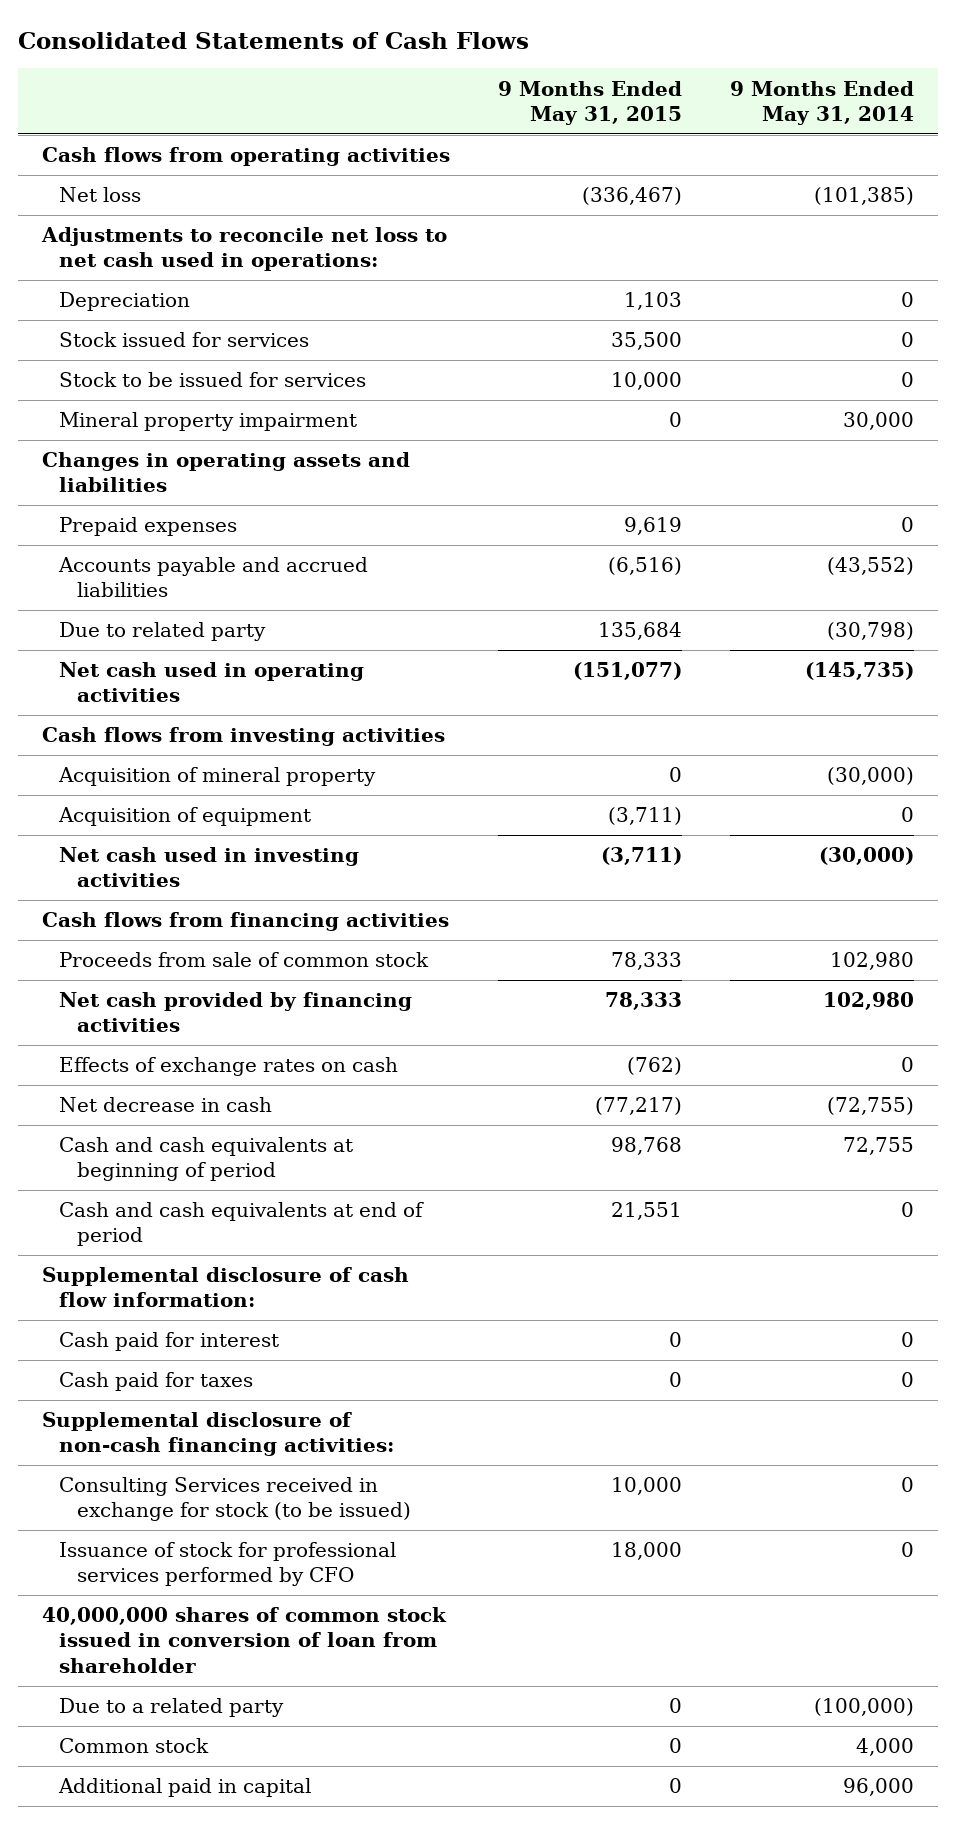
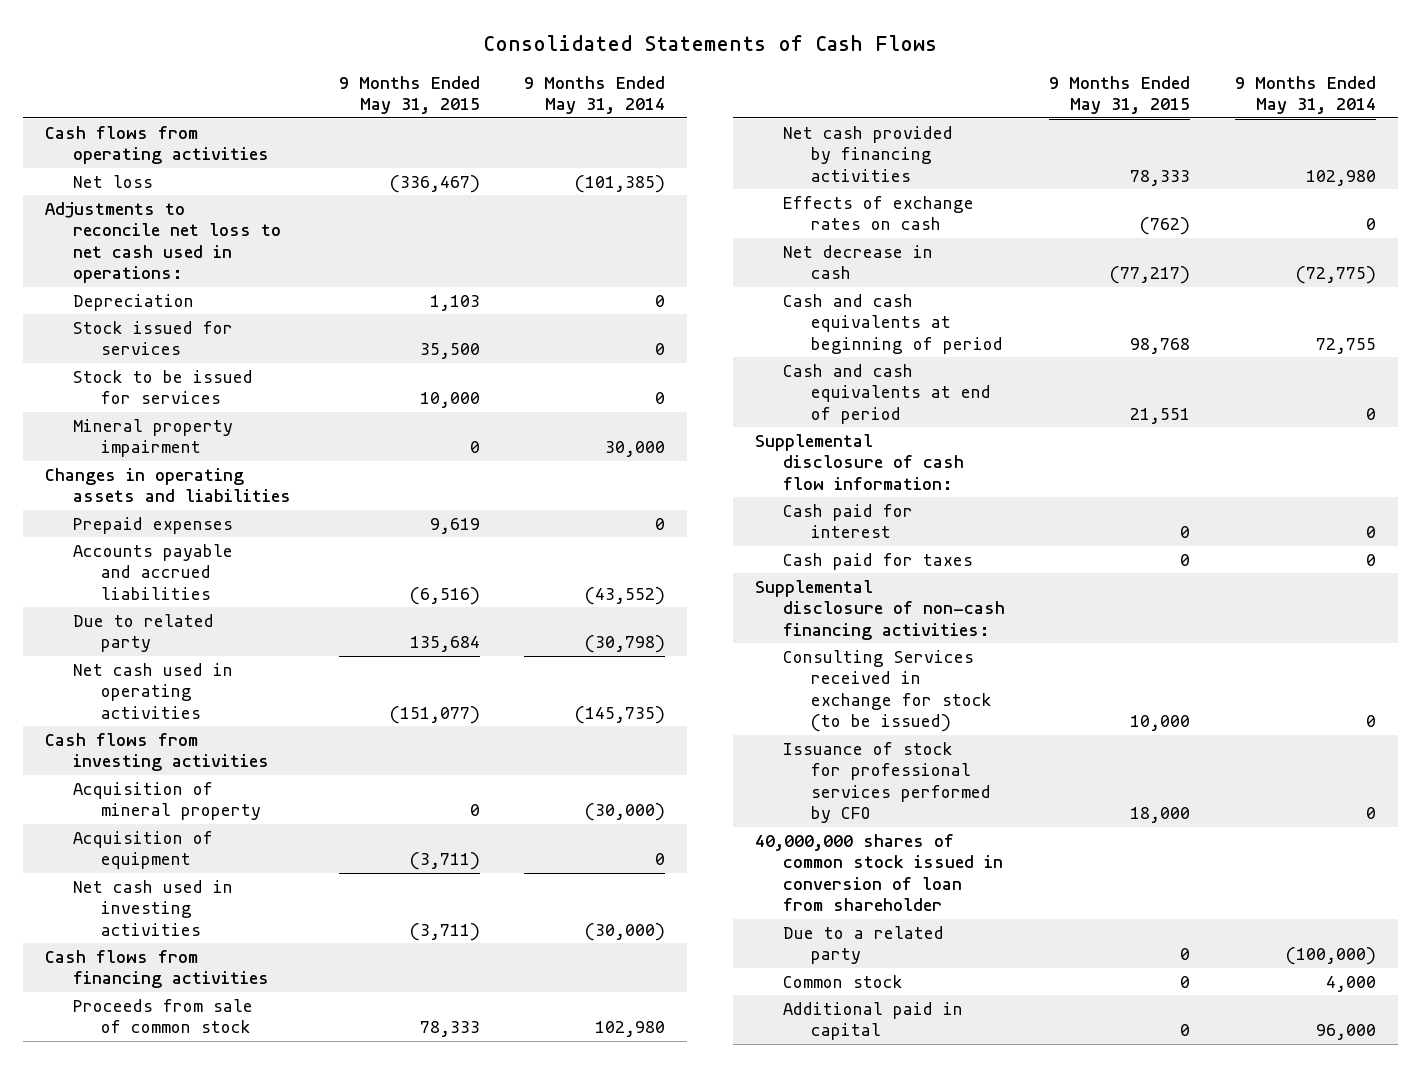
[826,1097,914,1116] (72,755) -> [1295,266,1376,285] (72,775)

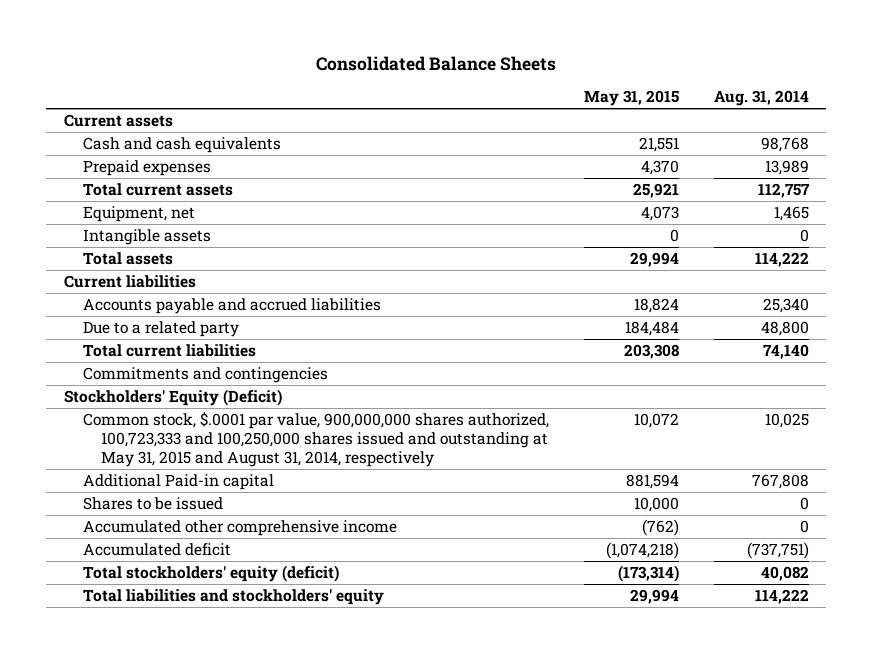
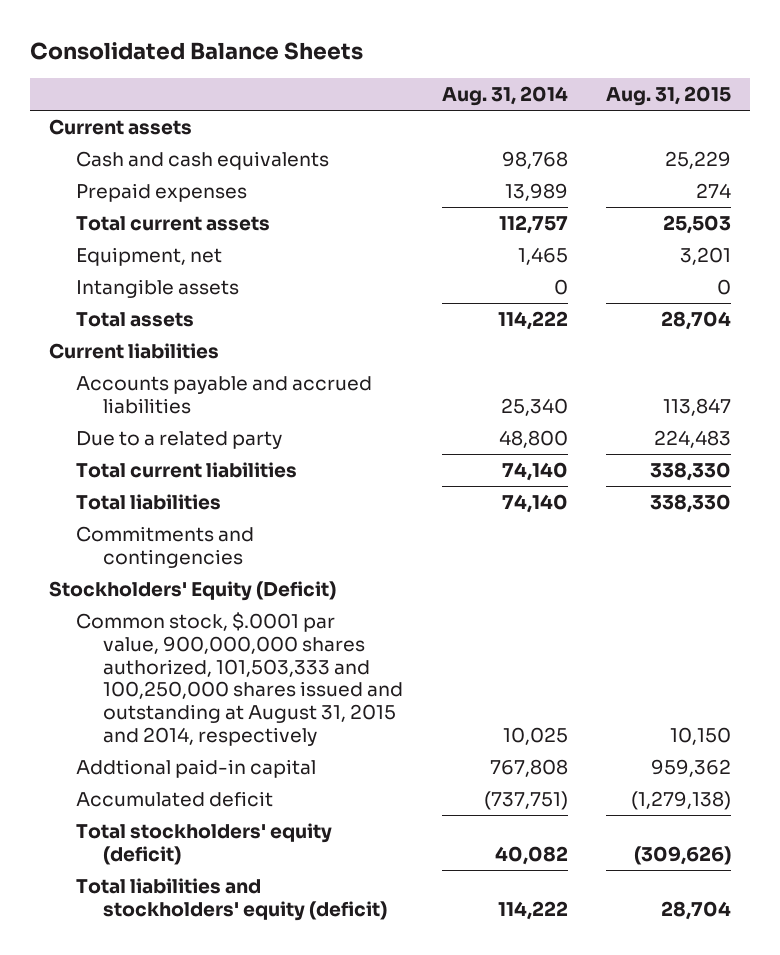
[583,90,679,107] May 31, 2015 -> none
none -> [605,86,731,107] Aug. 31, 2015
none -> [76,493,222,510] Total liabilities
[82,496,223,510] Shares to be issued -> none
[82,519,397,536] Accumulated other comprehensive income -> none
[82,411,549,468] Common stock, $.0001 par value, 900,000,000 shares authorized, 100,723,333 and 100,250,000 shares issued and outstanding at May 31, 2015 and August 31, 2014, respectively -> [76,611,404,747] Common stock, $.0001 par value, 900,000,000 shares authorized, 101,503,333 and 100,250,000 shares issued and outstanding at August 31, 2015 and 2014, respectively
[82,473,274,490] Additional Paid-in capital -> [76,758,317,778] Addtional paid-in capital
[82,588,384,605] Total liabilities and stockholders' equity -> [76,877,388,921] Total liabilities and stockholders' equity (deficit)

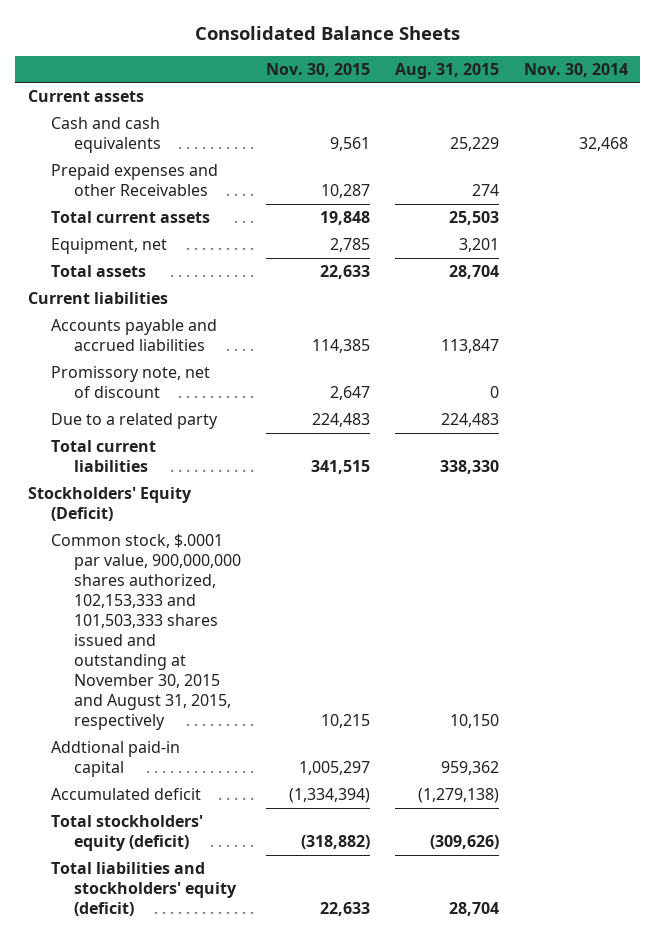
[441,86,568,107] Aug. 31, 2014 -> none
none -> [265,62,370,77] Nov. 30, 2015
none -> [523,62,628,77] Nov. 30, 2014
[76,182,248,202] Prepaid expenses -> [50,164,218,197] Prepaid expenses and other Receivables
[76,278,240,298] Intangible assets -> none
none -> [50,366,210,399] Promissory note, net of discount
[76,493,222,510] Total liabilities -> none
[76,525,255,568] Commitments and contingencies -> none
[76,611,404,747] Common stock, $.0001 par value, 900,000,000 shares authorized, 101,503,333 and 100,250,000 shares issued and outstanding at August 31, 2015 and 2014, respectively -> [50,534,242,730] Common stock, $.0001 par value, 900,000,000 shares authorized, 102,153,333 and 101,503,333 shares issued and outstanding at November 30, 2015 and August 31, 2015, respectively

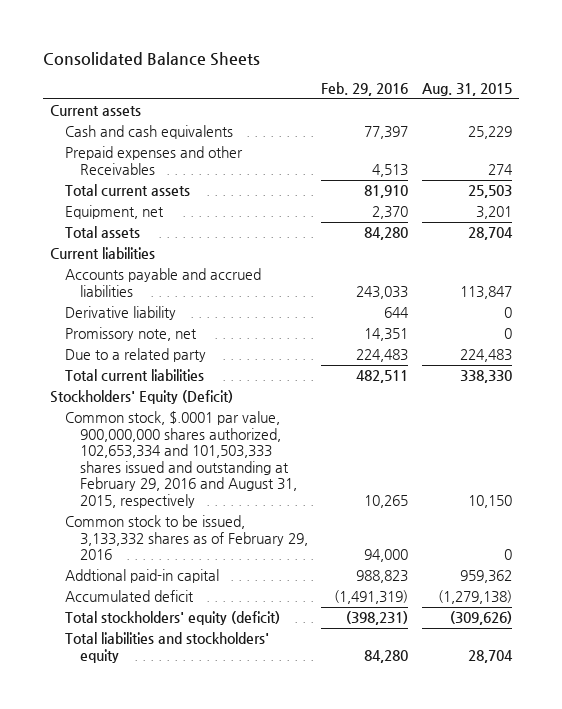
[265,62,370,77] Nov. 30, 2015 -> none
[523,62,628,77] Nov. 30, 2014 -> none
none -> [321,81,409,96] Feb. 29, 2016
none -> [64,306,176,321] Derivative liability
[50,366,210,399] Promissory note, net of discount -> [64,327,197,342] Promissory note, net
[50,534,242,730] Common stock, $.0001 par value, 900,000,000 shares authorized, 102,153,333 and 101,503,333 shares issued and outstanding at November 30, 2015 and August 31, 2015, respectively -> [64,411,297,508] Common stock, $.0001 par value, 900,000,000 shares authorized, 102,653,334 and 101,503,333 shares issued and outstanding at February 29, 2016 and August 31, 2015, respectively
none -> [64,515,308,561] Common stock to be issued, 3,133,332 shares as of February 29, 2016
[50,862,238,917] Total liabilities and stockholders' equity (deficit) -> [64,632,269,663] Total liabilities and stockholders' equity

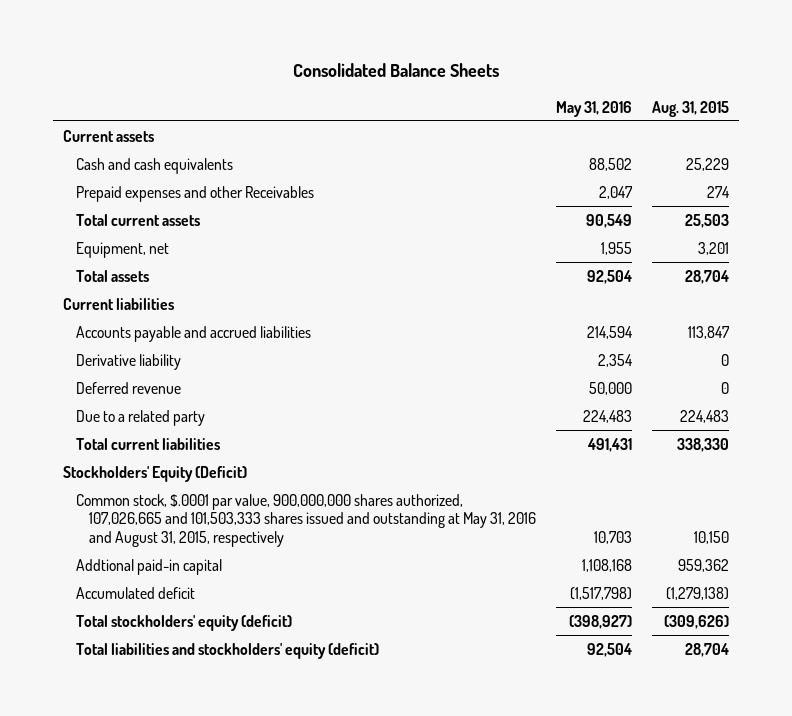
[321,81,409,96] Feb. 29, 2016 -> none
none -> [555,100,632,117] May 31, 2016
[64,327,197,342] Promissory note, net -> none
none -> [75,381,181,394] Deferred revenue
[64,515,308,561] Common stock to be issued, 3,133,332 shares as of February 29, 2016 -> none
[64,411,297,508] Common stock, $.0001 par value, 900,000,000 shares authorized, 102,653,334 and 101,503,333 shares issued and outstanding at February 29, 2016 and August 31, 2015, respectively -> [75,493,536,547] Common stock, $.0001 par value, 900,000,000 shares authorized, 107,026,665 and 101,503,333 shares issued and outstanding at May 31, 2016 and August 31, 2015, respectively
[64,632,269,663] Total liabilities and stockholders' equity -> [75,642,379,659] Total liabilities and stockholders' equity (deficit)

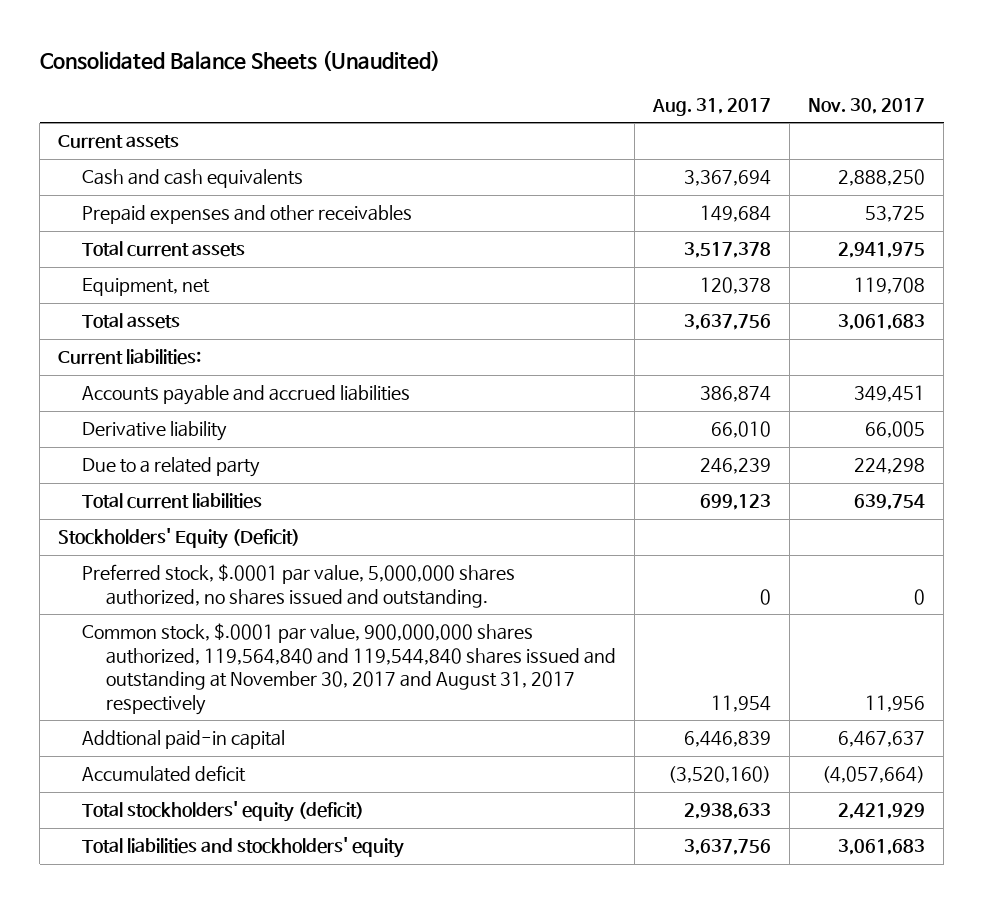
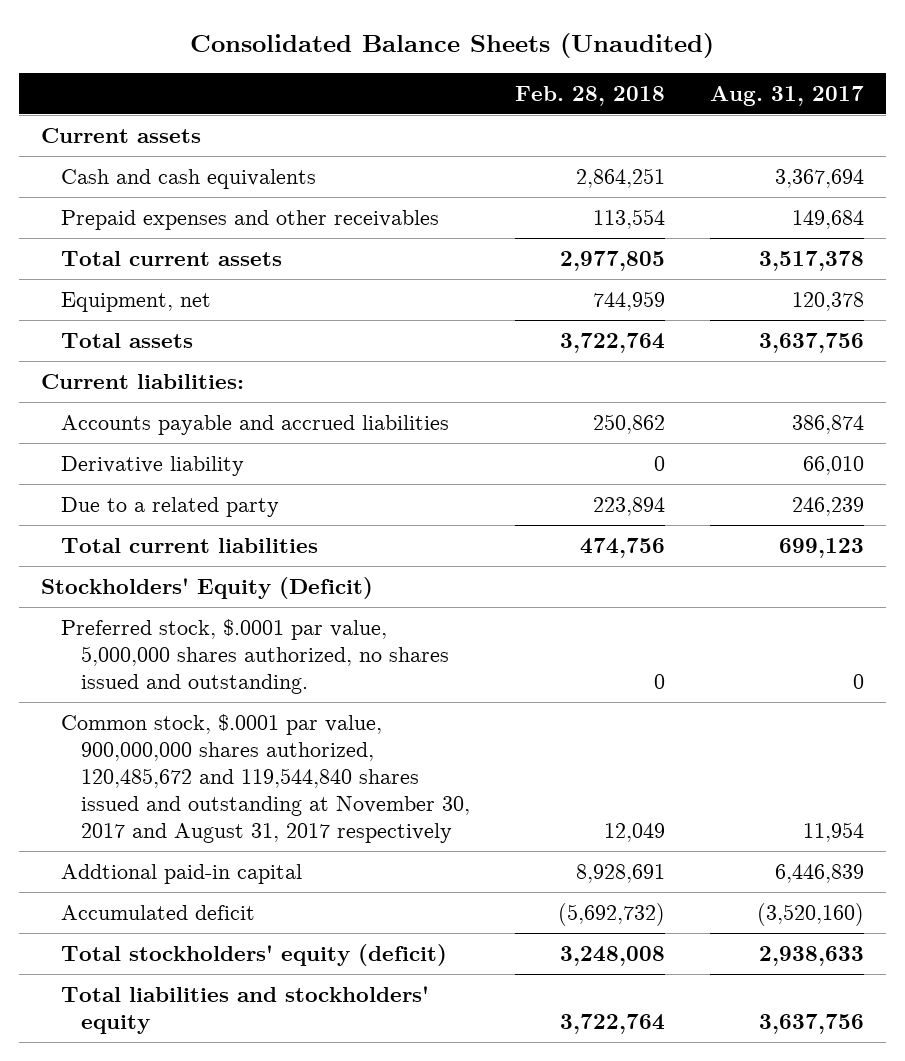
[808,97,926,114] Nov. 30, 2017 -> none
none -> [514,85,665,106] Feb. 28, 2018
[82,623,617,716] Common stock, $.0001 par value, 900,000,000 shares authorized, 119,564,840 and 119,544,840 shares issued and outstanding at November 30, 2017 and August 31, 2017 respectively -> [61,713,471,844] Common stock, $.0001 par value, 900,000,000 shares authorized, 120,485,672 and 119,544,840 shares issued and outstanding at November 30, 2017 and August 31, 2017 respectively

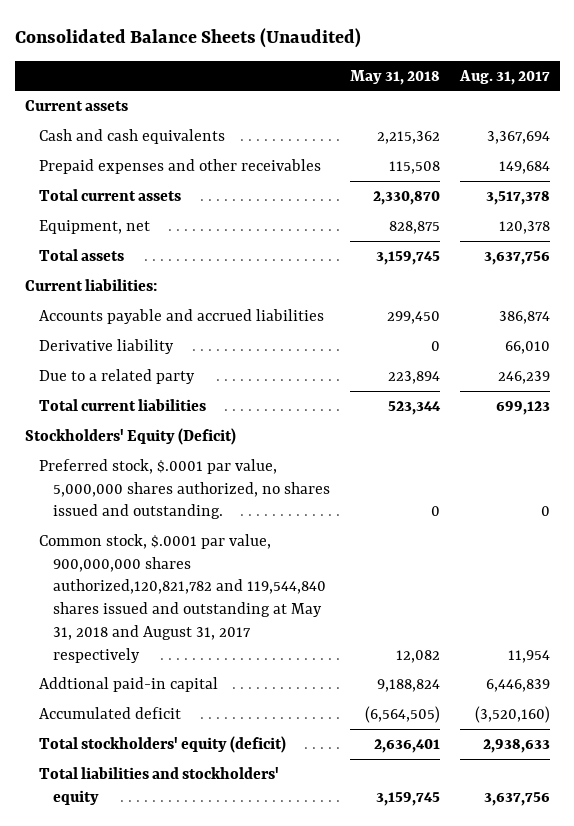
[514,85,665,106] Feb. 28, 2018 -> none
none -> [349,69,440,85] May 31, 2018
[61,713,471,844] Common stock, $.0001 par value, 900,000,000 shares authorized, 120,485,672 and 119,544,840 shares issued and outstanding at November 30, 2017 and August 31, 2017 respectively -> [38,533,326,663] Common stock, $.0001 par value, 900,000,000 shares authorized,120,821,782 and 119,544,840 shares issued and outstanding at May 31, 2018 and August 31, 2017 respectively

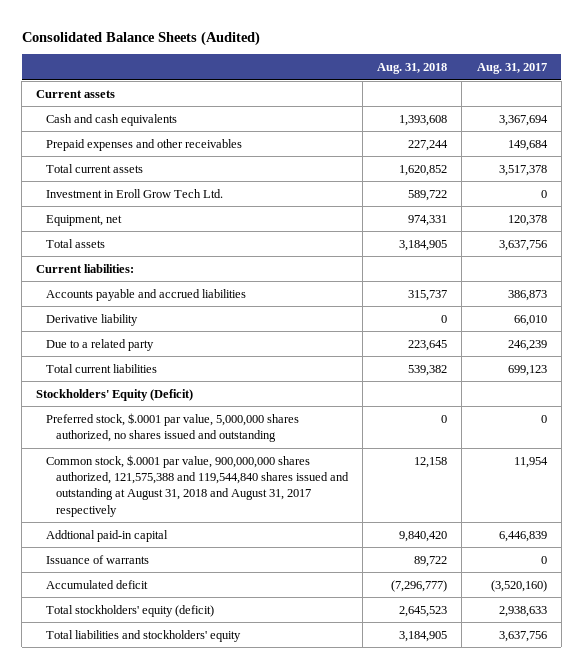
[14,27,361,48] Consolidated Balance Sheets (Unaudited) -> [21,30,260,46] Consolidated Balance Sheets (Audited)
[349,69,440,85] May 31, 2018 -> none
none -> [377,63,448,75] Aug. 31, 2018
none -> [46,188,224,198] Investment in Eroll Grow Tech Ltd.
[498,310,550,324] 386,874 -> [507,289,547,301] 386,873
[38,458,330,520] Preferred stock, $.0001 par value, 5,000,000 shares authorized, no shares issued and outstanding. -> [46,412,300,443] Preferred stock, $.0001 par value, 5,000,000 shares authorized, no shares issued and outstanding
[38,533,326,663] Common stock, $.0001 par value, 900,000,000 shares authorized,120,821,782 and 119,544,840 shares issued and outstanding at May 31, 2018 and August 31, 2017 respectively -> [46,454,350,517] Common stock, $.0001 par value, 900,000,000 shares authorized, 121,575,388 and 119,544,840 shares issued and outstanding at August 31, 2018 and August 31, 2017 respectively
none -> [46,554,150,564] Issuance of warrants

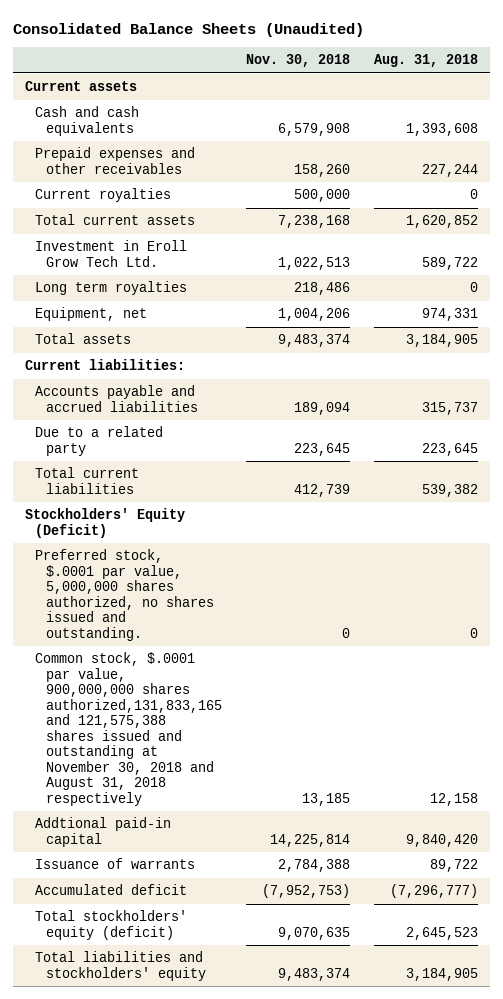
[21,30,260,46] Consolidated Balance Sheets (Audited) -> [12,22,364,37] Consolidated Balance Sheets (Unaudited)
[476,63,547,75] Aug. 31, 2017 -> none
none -> [246,54,351,68] Nov. 30, 2018
none -> [35,188,172,203] Current royalties
none -> [35,281,188,296] Long term royalties
[46,313,139,326] Derivative liability -> none
[46,412,300,443] Preferred stock, $.0001 par value, 5,000,000 shares authorized, no shares issued and outstanding -> [35,549,215,641] Preferred stock, $.0001 par value, 5,000,000 shares authorized, no shares issued and outstanding.
[46,454,350,517] Common stock, $.0001 par value, 900,000,000 shares authorized, 121,575,388 and 119,544,840 shares issued and outstanding at August 31, 2018 and August 31, 2017 respectively -> [35,652,223,806] Common stock, $.0001 par value, 900,000,000 shares authorized,131,833,165 and 121,575,388 shares issued and outstanding at November 30, 2018 and August 31, 2018 respectively

